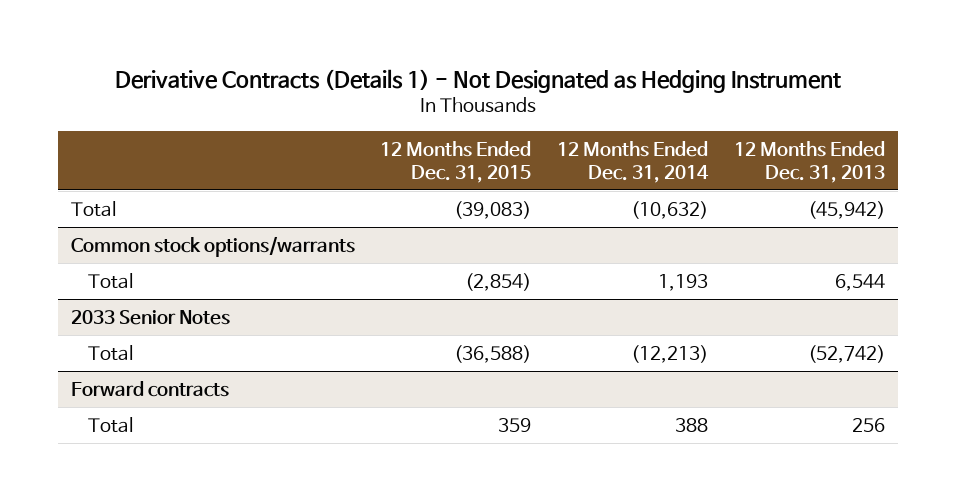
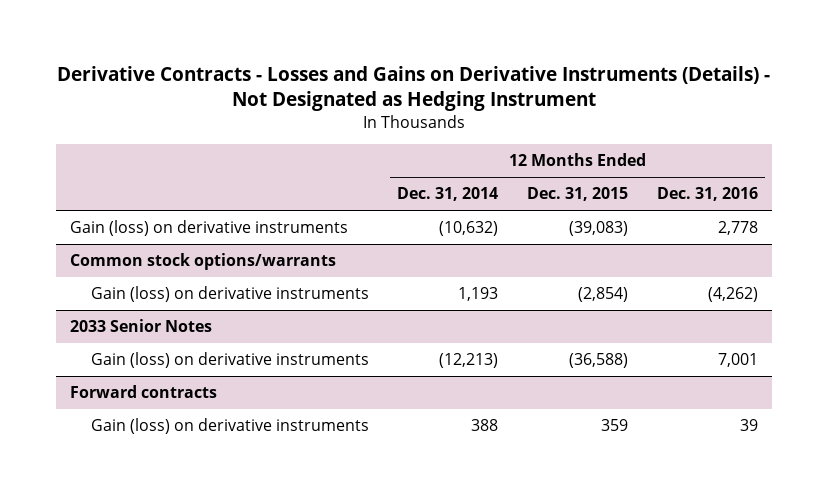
[114,68,841,93] Derivative Contracts (Details 1) - Not Designated as Hedging Instrument -> [56,65,770,111] Derivative Contracts - Losses and Gains on Derivative Instruments (Details) - Not Designated as Hedging Instrument
[733,140,885,183] 12 Months Ended Dec. 31, 2013 -> none
none -> [656,187,758,202] Dec. 31, 2016
[70,200,117,217] Total -> [70,220,349,237] Gain (loss) on derivative instruments
[87,272,134,289] Total -> [90,286,369,303] Gain (loss) on derivative instruments
[87,344,134,361] Total -> [90,352,369,369] Gain (loss) on derivative instruments
[87,416,134,433] Total -> [90,418,369,435] Gain (loss) on derivative instruments

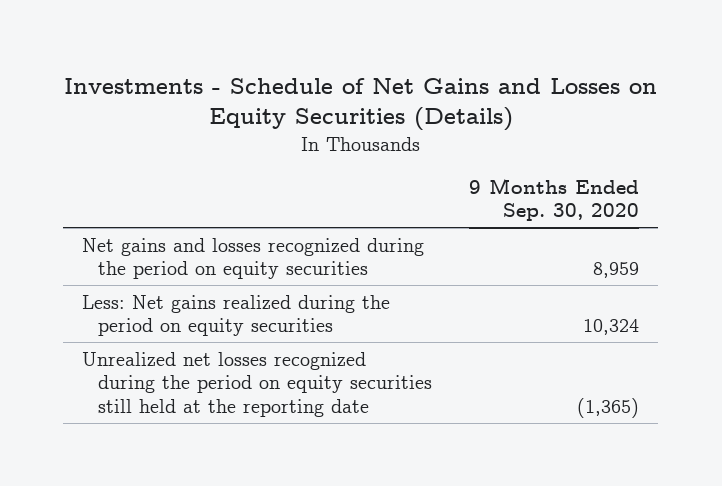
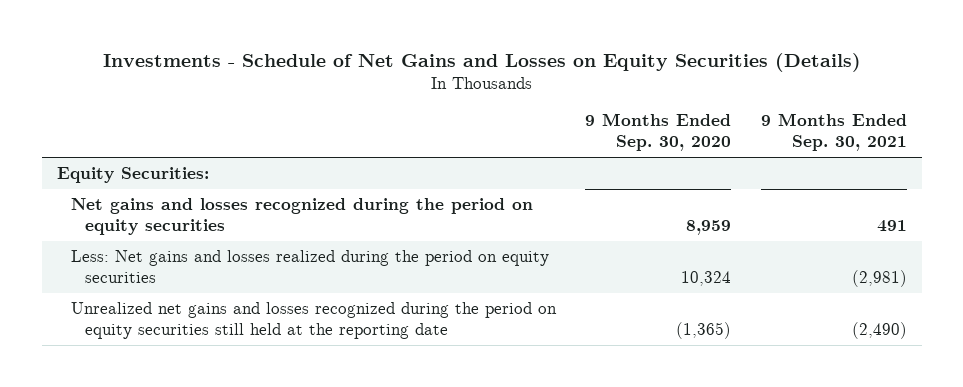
none -> [760,113,907,152] 9 Months Ended Sep. 30, 2021
none -> [56,167,209,184] Equity Securities:
[82,294,391,337] Less: Net gains realized during the period on equity securities -> [70,250,549,284] Less: Net gains and losses realized during the period on equity securities
[82,351,432,417] Unrealized net losses recognized during the period on equity securities still held at the reporting date -> [70,302,557,340] Unrealized net gains and losses recognized during the period on equity securities still held at the reporting date

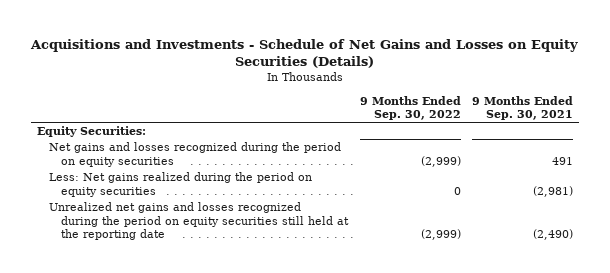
[102,52,861,72] Investments - Schedule of Net Gains and Losses on Equity Securities (Details) -> [29,38,578,69] Acquisitions and Investments - Schedule of Net Gains and Losses on Equity Securities (Details)
[585,113,732,152] 9 Months Ended Sep. 30, 2020 -> none
none -> [359,95,461,121] 9 Months Ended Sep. 30, 2022
[70,250,549,284] Less: Net gains and losses realized during the period on equity securities -> [49,172,313,197] Less: Net gains realized during the period on equity securities

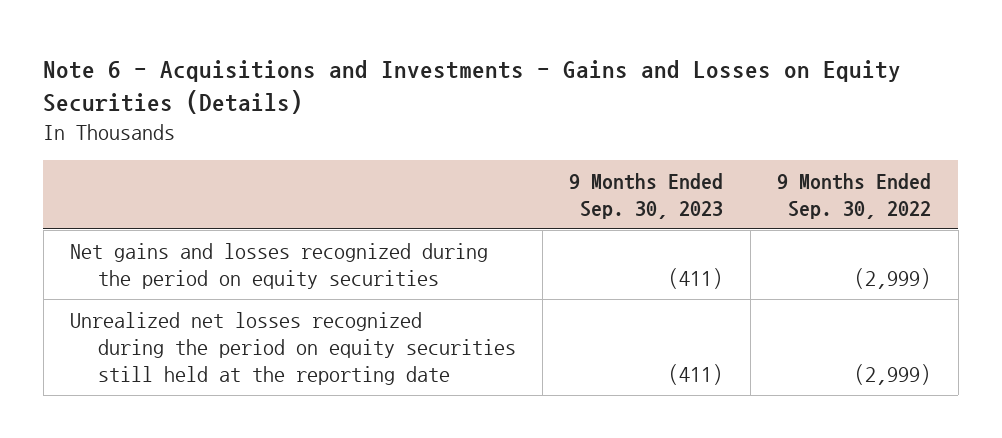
[29,38,578,69] Acquisitions and Investments - Schedule of Net Gains and Losses on Equity Securities (Details) -> [43,59,902,114] Note 6 - Acquisitions and Investments - Gains and Losses on Equity Securities (Details)
[471,95,573,121] 9 Months Ended Sep. 30, 2021 -> none
none -> [569,172,724,219] 9 Months Ended Sep. 30, 2023
[37,126,147,138] Equity Securities: -> none
[49,172,313,197] Less: Net gains realized during the period on equity securities -> none
[49,202,350,241] Unrealized net gains and losses recognized during the period on equity securities still held at the reporting date -> [70,311,516,385] Unrealized net losses recognized during the period on equity securities still held at the reporting date

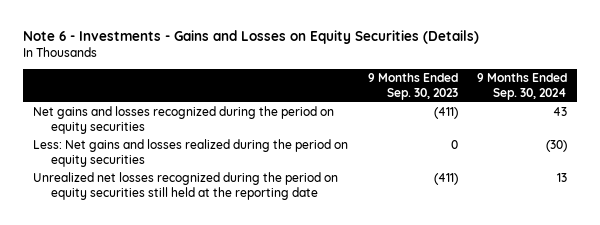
[43,59,902,114] Note 6 - Acquisitions and Investments - Gains and Losses on Equity Securities (Details) -> [22,30,479,45] Note 6 - Investments - Gains and Losses on Equity Securities (Details)
[777,172,932,219] 9 Months Ended Sep. 30, 2022 -> none
none -> [477,72,568,100] 9 Months Ended Sep. 30, 2024
none -> [32,139,348,168] Less: Net gains and losses realized during the period on equity securities

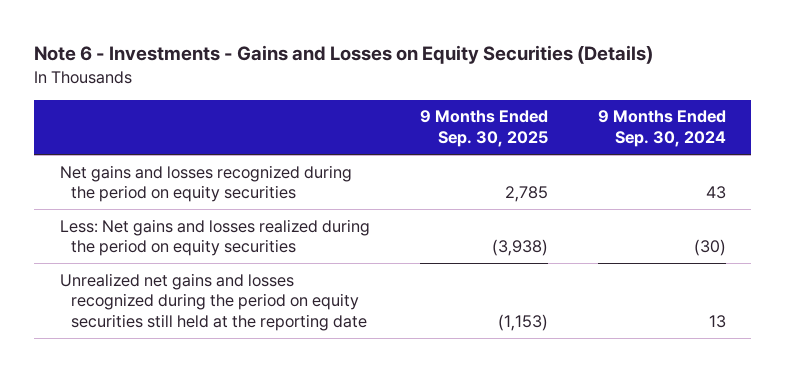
[367,72,458,100] 9 Months Ended Sep. 30, 2023 -> none
none -> [419,110,548,148] 9 Months Ended Sep. 30, 2025
[32,172,338,201] Unrealized net losses recognized during the period on equity securities still held at the reporting date -> [59,272,368,332] Unrealized net gains and losses recognized during the period on equity securities still held at the reporting date

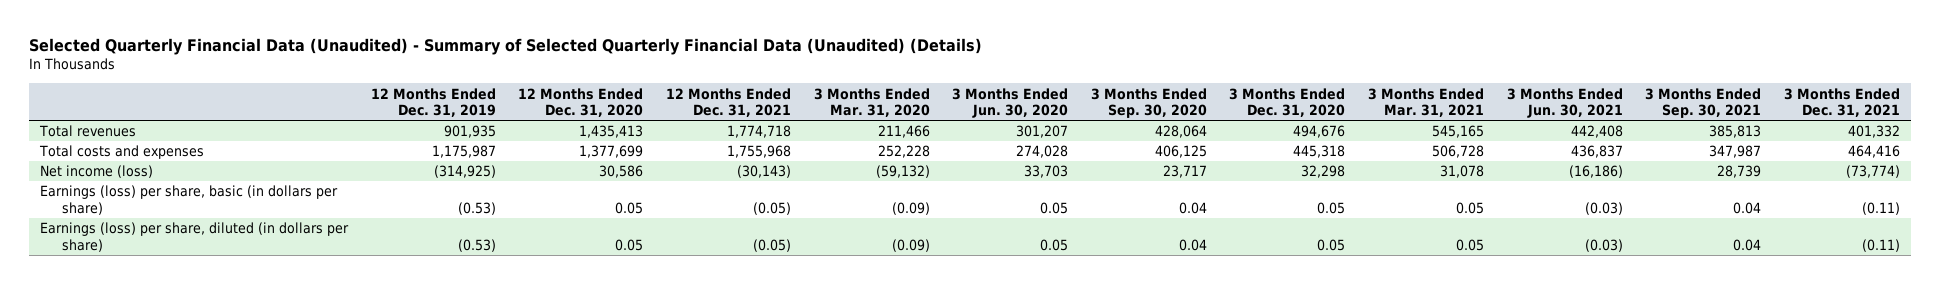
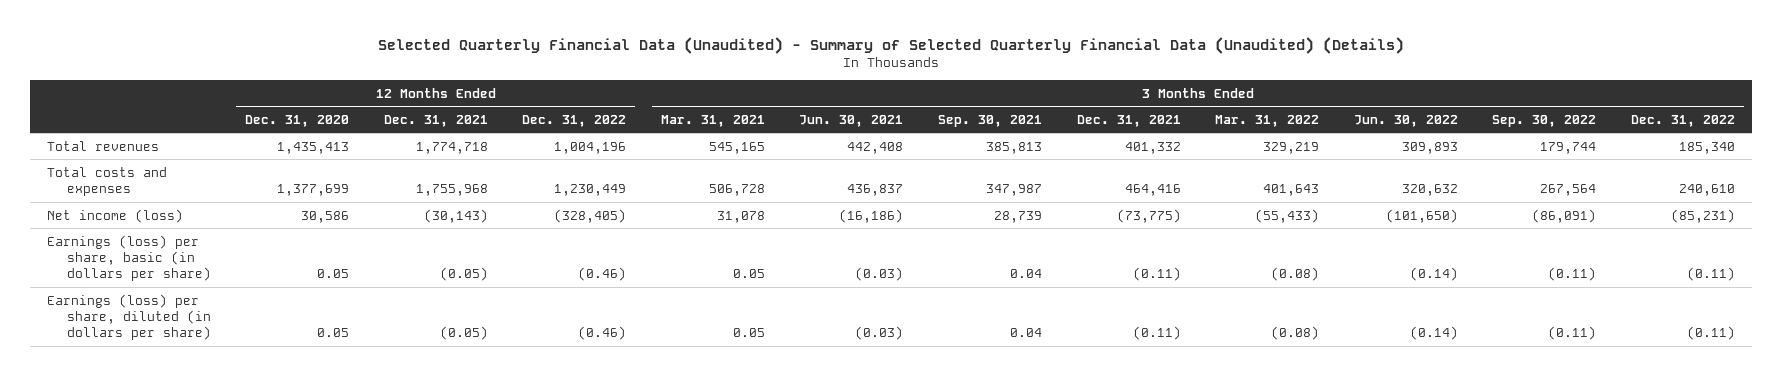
[370,87,496,118] 12 Months Ended Dec. 31, 2019 -> none
[813,87,930,118] 3 Months Ended Mar. 31, 2020 -> none
[952,87,1069,119] 3 Months Ended Jun. 30, 2020 -> none
[1090,87,1207,119] 3 Months Ended Sep. 30, 2020 -> none
[1229,87,1346,118] 3 Months Ended Dec. 31, 2020 -> none
none -> [522,114,627,127] Dec. 31, 2022
none -> [1215,114,1320,127] Mar. 31, 2022
none -> [1353,114,1458,127] Jun. 30, 2022
none -> [1492,114,1597,127] Sep. 30, 2022
none -> [1631,114,1736,127] Dec. 31, 2022
[1845,165,1900,179] (73,774) -> [1116,208,1181,223] (73,775)

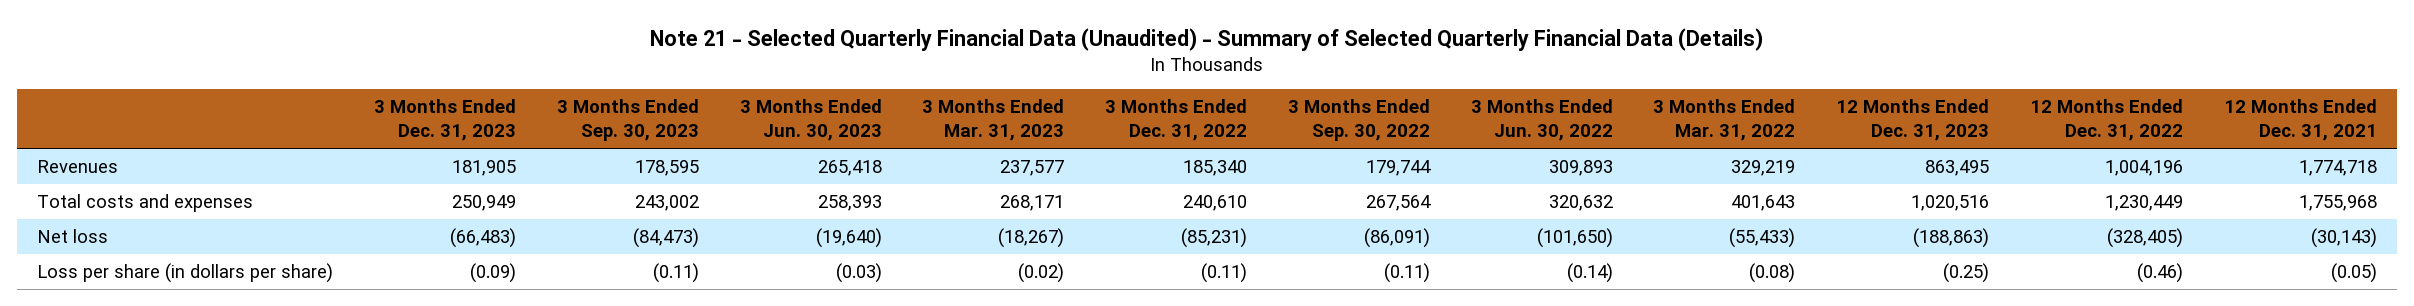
[378,36,1405,54] Selected Quarterly Financial Data (Unaudited) - Summary of Selected Quarterly Financial Data (Unaudited) (Details) -> [650,27,1764,51] Note 21 - Selected Quarterly Financial Data (Unaudited) - Summary of Selected Quarterly Financial Data (Details)
[245,114,350,127] Dec. 31, 2020 -> none
[660,114,765,127] Mar. 31, 2021 -> none
[799,114,904,127] Jun. 30, 2021 -> none
[938,114,1043,127] Sep. 30, 2021 -> none
[1076,114,1181,127] Dec. 31, 2021 -> none
none -> [374,99,517,142] 3 Months Ended Dec. 31, 2023
none -> [556,99,699,142] 3 Months Ended Sep. 30, 2023
none -> [739,99,882,142] 3 Months Ended Jun. 30, 2023
none -> [922,99,1065,142] 3 Months Ended Mar. 31, 2023
none -> [1836,99,1990,142] 12 Months Ended Dec. 31, 2023
[47,140,160,151] Total revenues -> [37,159,119,173] Revenues
[47,293,211,341] Earnings (loss) per share, diluted (in dollars per share) -> none
[47,208,184,223] Net income (loss) -> [37,228,109,243] Net loss
[47,234,211,282] Earnings (loss) per share, basic (in dollars per share) -> [37,262,334,283] Loss per share (in dollars per share)

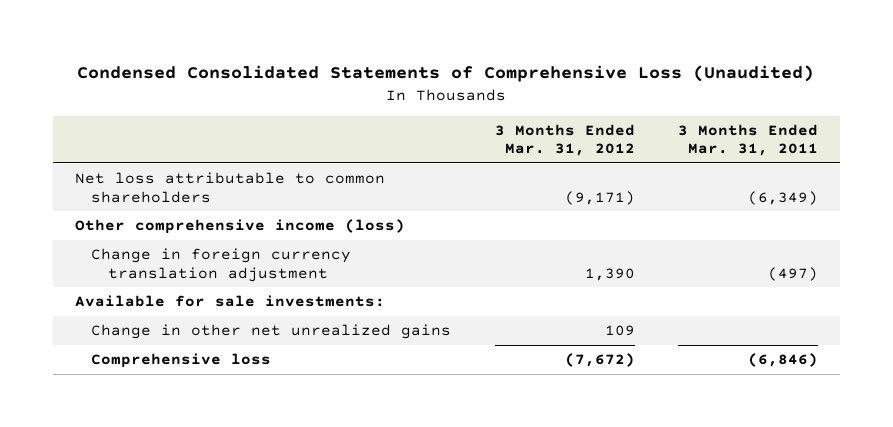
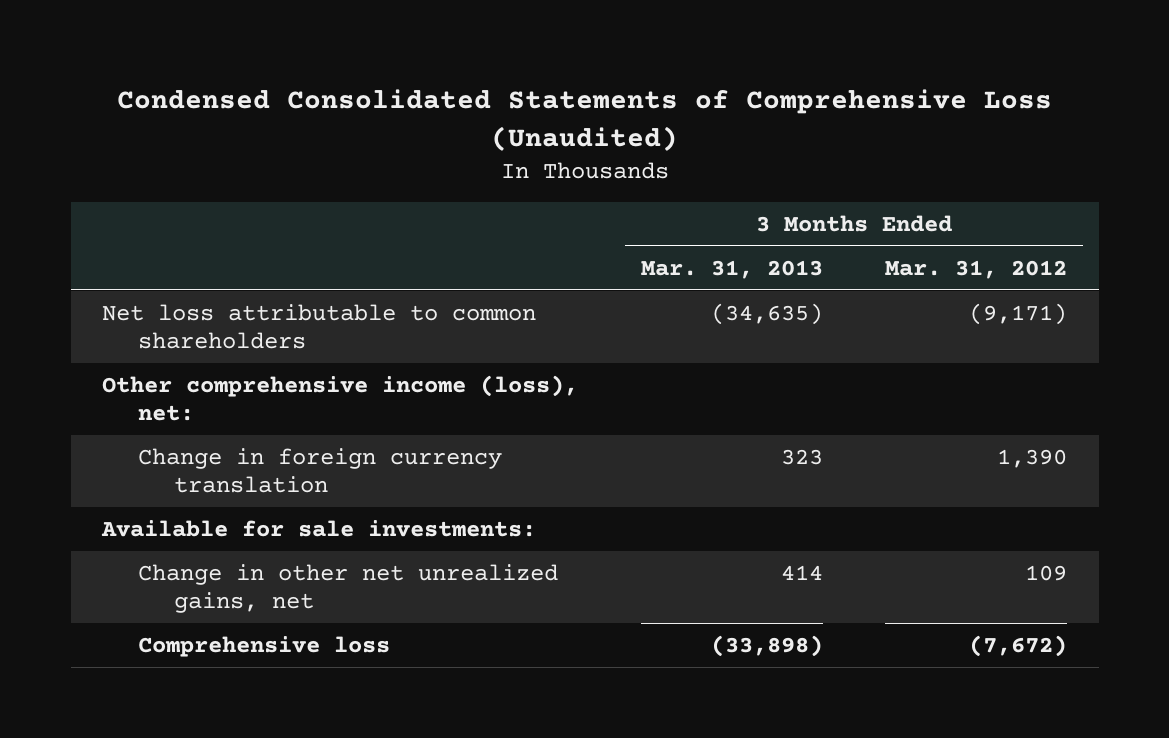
[677,123,818,157] 3 Months Ended Mar. 31, 2011 -> none
none -> [640,259,823,279] Mar. 31, 2013
[74,218,405,234] Other comprehensive income (loss) -> [101,374,578,422] Other comprehensive income (loss), net:
[91,247,352,282] Change in foreign currency translation adjustment -> [137,447,502,494] Change in foreign currency translation
[91,323,452,339] Change in other net unrealized gains -> [137,563,558,614] Change in other net unrealized gains, net

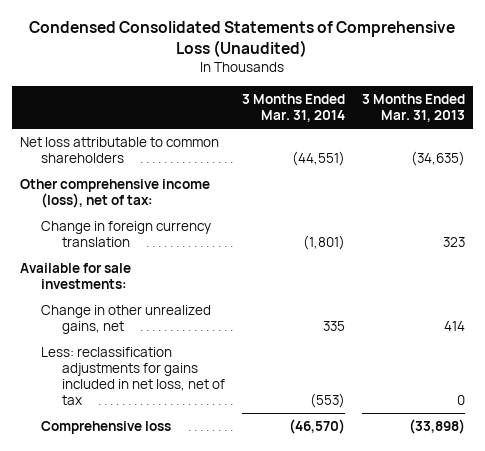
[885,259,1068,279] Mar. 31, 2012 -> none
none -> [241,93,345,122] 3 Months Ended Mar. 31, 2014
[101,374,578,422] Other comprehensive income (loss), net: -> [20,179,211,209] Other comprehensive income (loss), net of tax:
[137,563,558,614] Change in other net unrealized gains, net -> [40,305,211,335] Change in other unrealized gains, net
none -> [40,347,225,406] Less: reclassification adjustments for gains included in net loss, net of tax

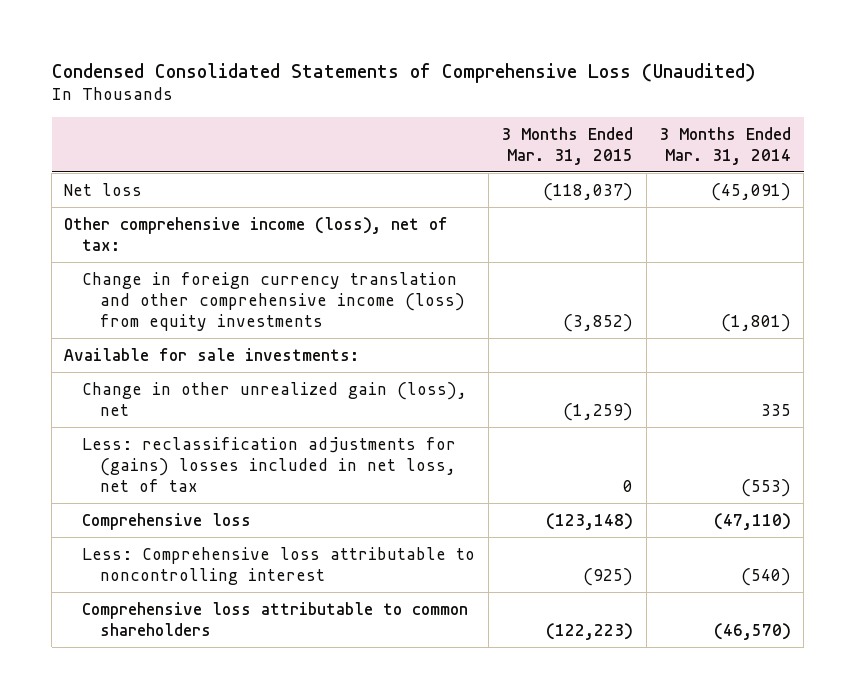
[361,93,465,122] 3 Months Ended Mar. 31, 2013 -> none
none -> [501,126,634,165] 3 Months Ended Mar. 31, 2015
[20,137,220,164] Net loss attributable to common shareholders -> none
none -> [64,182,143,196] Net loss
[40,221,211,248] Change in foreign currency translation -> [82,271,466,331] Change in foreign currency translation and other comprehensive income (loss) from equity investments
[40,305,211,335] Change in other unrealized gains, net -> [82,381,468,416] Change in other unrealized gain (loss), net
[40,347,225,406] Less: reclassification adjustments for gains included in net loss, net of tax -> [82,436,457,492] Less: reclassification adjustments for (gains) losses included in net loss, net of tax
[288,419,345,435] (46,570) -> [713,512,791,530] (47,110)
none -> [82,546,476,585] Less: Comprehensive loss attributable to noncontrolling interest
none -> [82,601,469,636] Comprehensive loss attributable to common shareholders

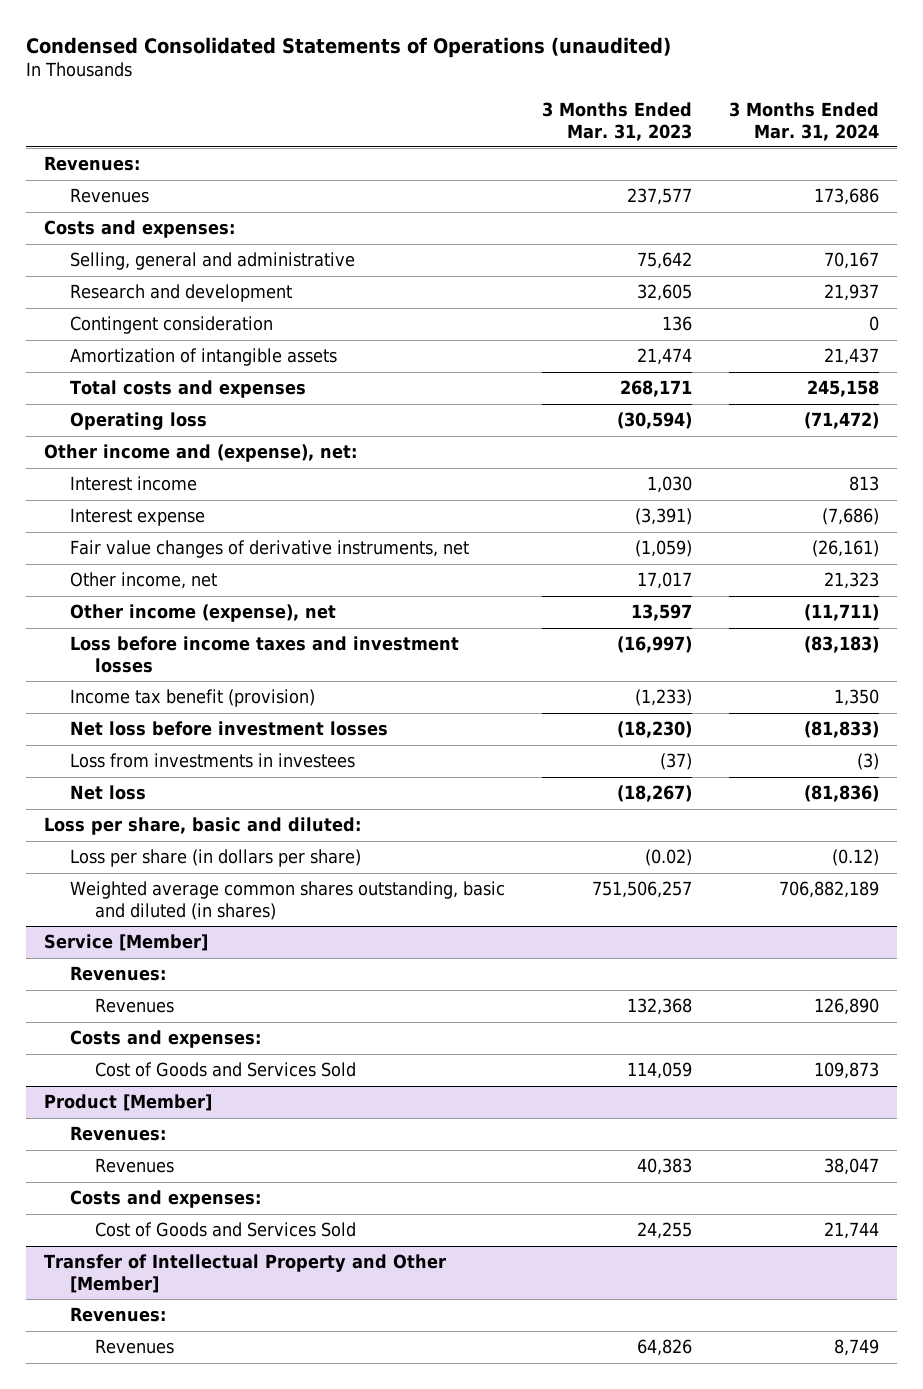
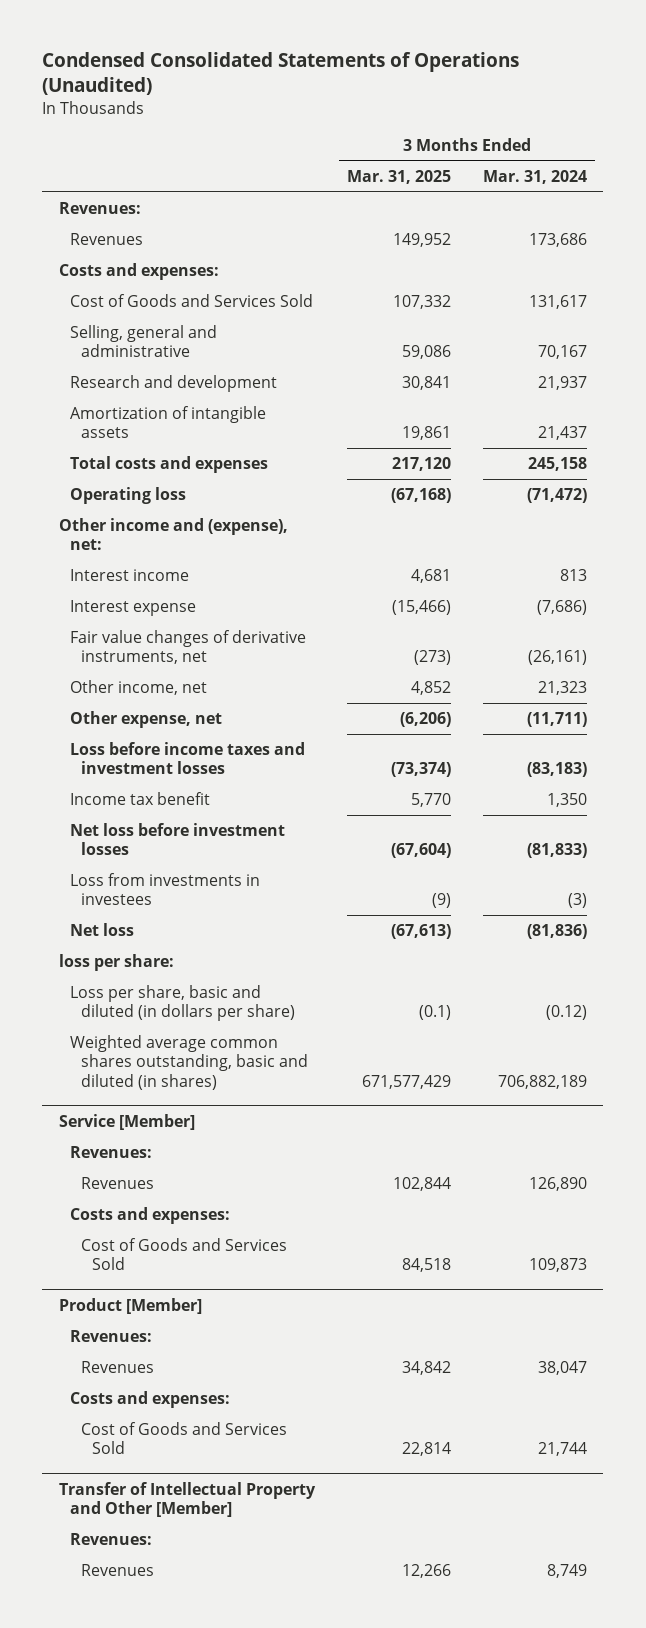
[25,36,671,58] Condensed Consolidated Statements of Operations (unaudited) -> [42,52,520,96] Condensed Consolidated Statements of Operations (Unaudited)
[541,102,692,141] 3 Months Ended Mar. 31, 2023 -> none
none -> [346,169,451,184] Mar. 31, 2025
none -> [69,294,313,308] Cost of Goods and Services Sold
[69,316,273,335] Contingent consideration -> none
[69,604,336,623] Other income (expense), net -> [69,711,222,729] Other expense, net
[69,689,315,708] Income tax benefit (provision) -> [69,792,210,806] Income tax benefit
[44,817,362,836] Loss per share, basic and diluted: -> [58,954,174,972] loss per share:
[69,849,361,868] Loss per share (in dollars per share) -> [69,985,296,1022] Loss per share, basic and diluted (in dollars per share)

